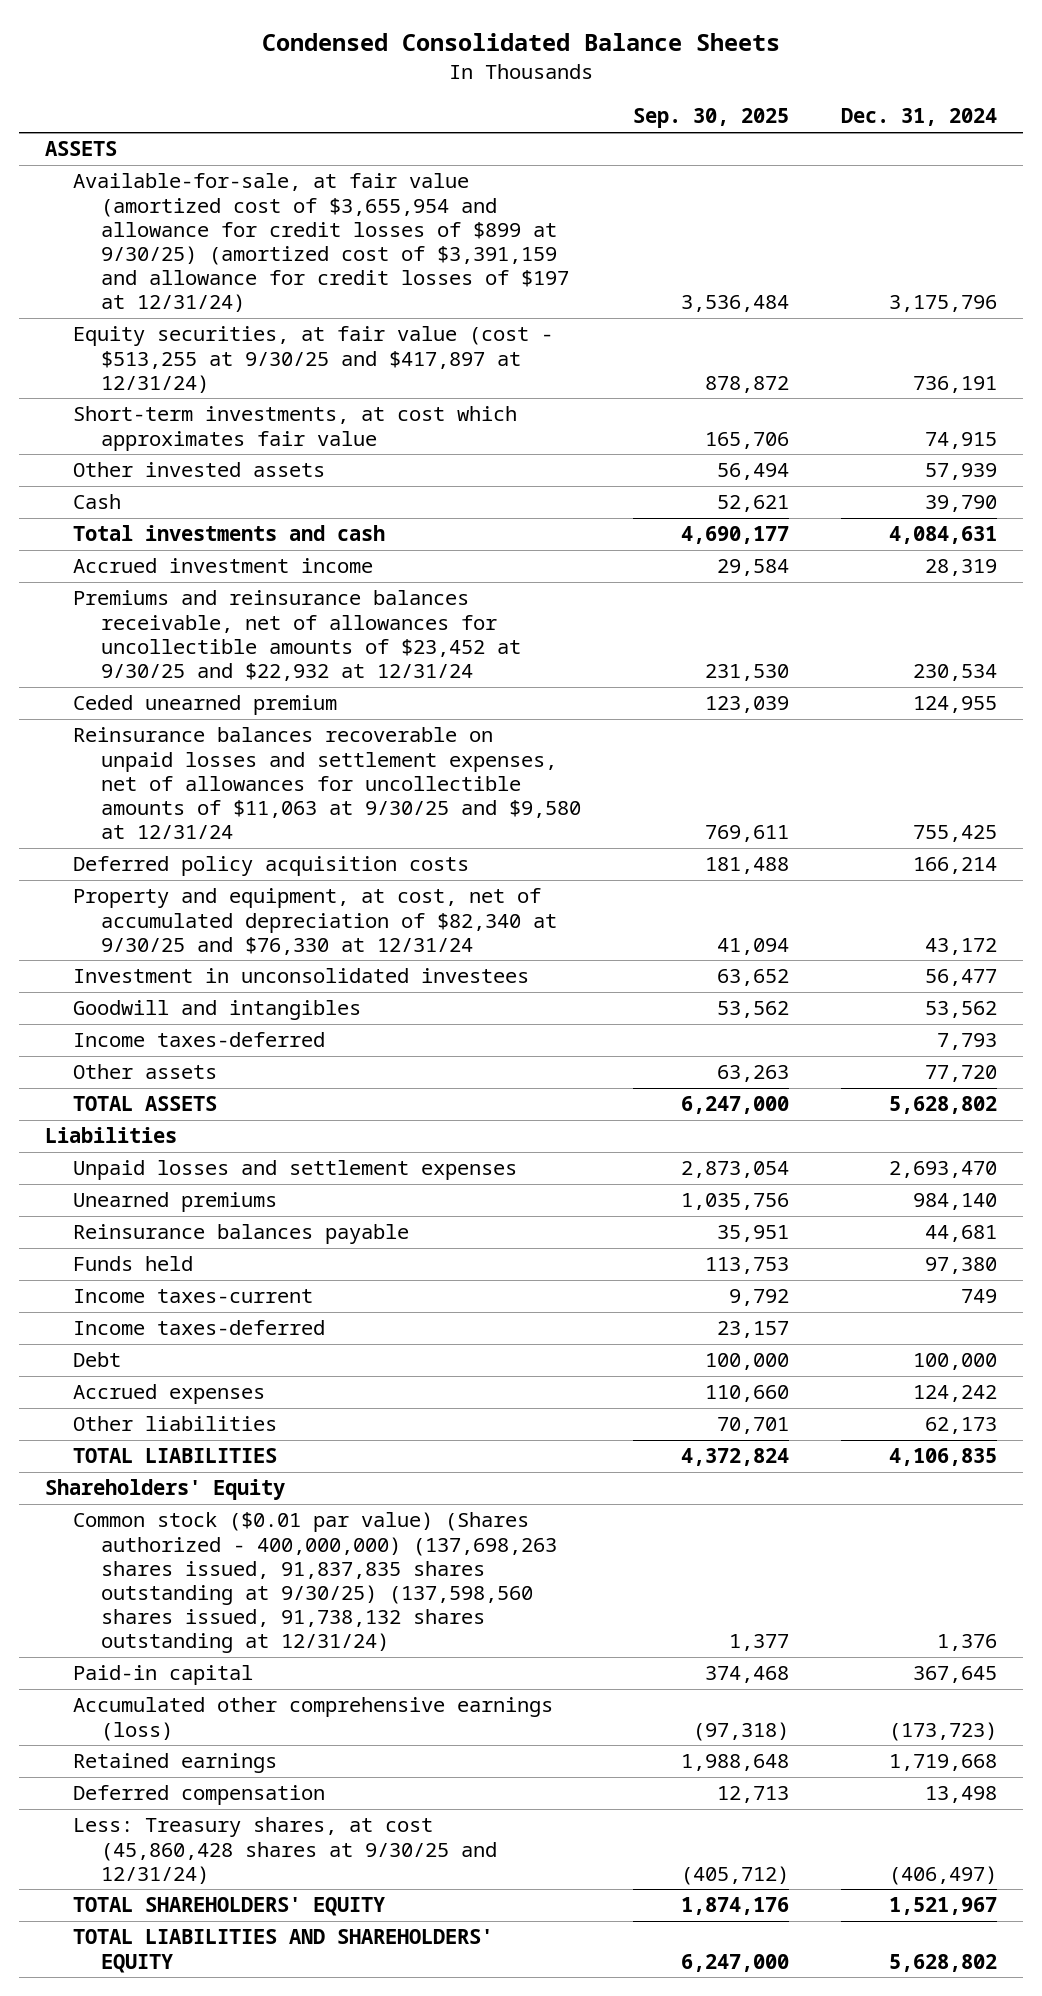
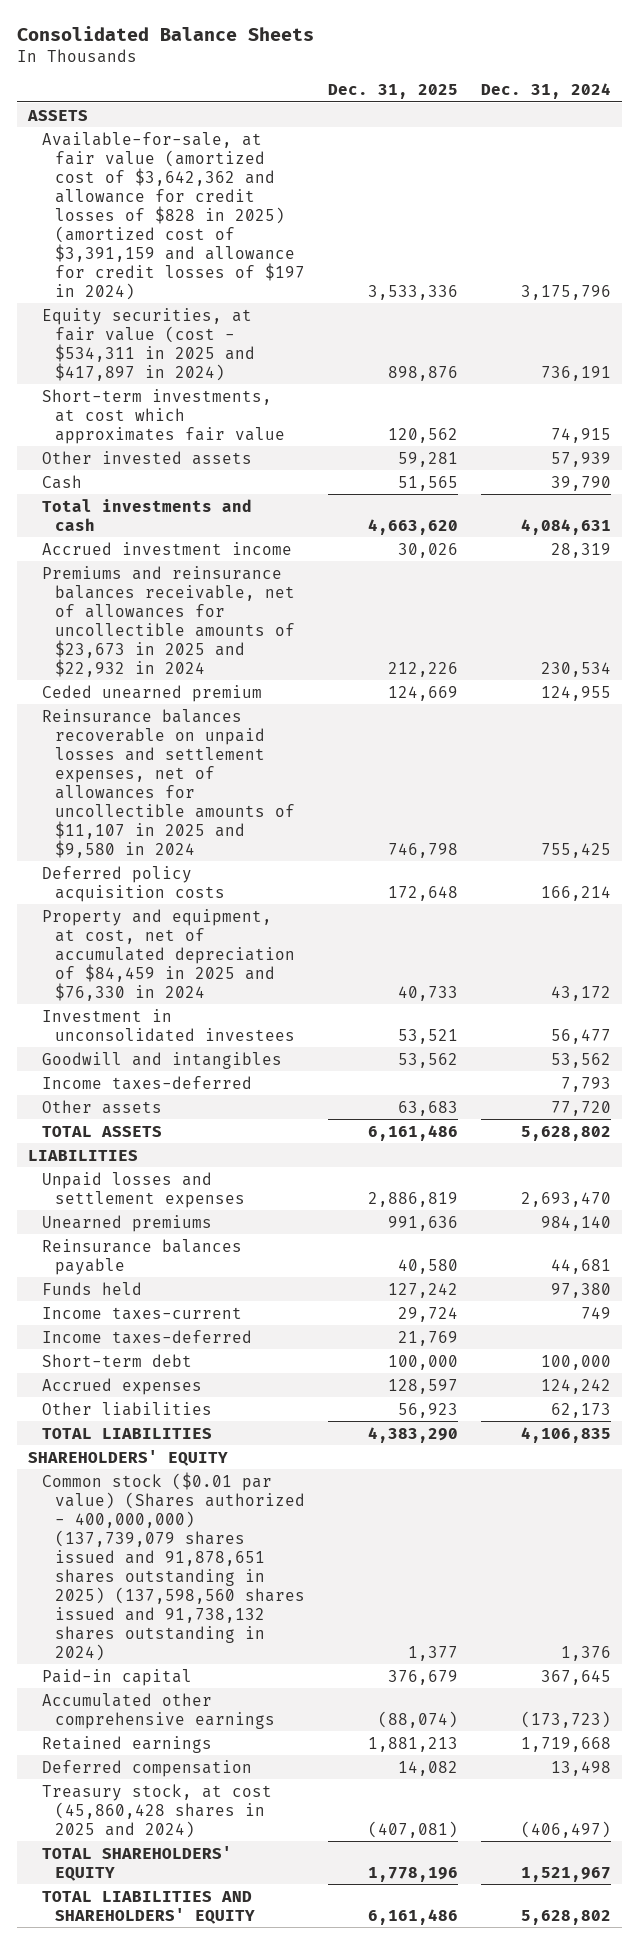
[262,33,781,52] Condensed Consolidated Balance Sheets -> [16,25,314,41] Consolidated Balance Sheets
[632,108,789,129] Sep. 30, 2025 -> none
none -> [327,83,458,99] Dec. 31, 2025
[73,173,570,313] Available-for-sale, at fair value (amortized cost of $3,655,954 and allowance for credit losses of $899 at 9/30/25) (amortized cost of $3,391,159 and allowance for credit losses of $197 at 12/31/24) -> [41,131,305,300] Available-for-sale, at fair value (amortized cost of $3,642,362 and allowance for credit losses of $828 in 2025) (amortized cost of $3,391,159 and allowance for credit losses of $197 in 2024)
[73,326,554,393] Equity securities, at fair value (cost - $513,255 at 9/30/25 and $417,897 at 12/31/24) -> [41,307,255,381] Equity securities, at fair value (cost - $534,311 in 2025 and $417,897 in 2024)
[73,590,522,682] Premiums and reinsurance balances receivable, net of allowances for uncollectible amounts of $23,452 at 9/30/25 and $22,932 at 12/31/24 -> [41,565,295,677] Premiums and reinsurance balances receivable, net of allowances for uncollectible amounts of $23,673 in 2025 and $22,932 in 2024
[73,727,582,840] Reinsurance balances recoverable on unpaid losses and settlement expenses, net of allowances for uncollectible amounts of $11,063 at 9/30/25 and $9,580 at 12/31/24 -> [41,708,295,858] Reinsurance balances recoverable on unpaid losses and settlement expenses, net of allowances for uncollectible amounts of $11,107 in 2025 and $9,580 in 2024
[73,888,558,955] Property and equipment, at cost, net of accumulated depreciation of $82,340 at 9/30/25 and $76,330 at 12/31/24 -> [41,908,295,1001] Property and equipment, at cost, net of accumulated depreciation of $84,459 in 2025 and $76,330 in 2024
[45,1127,178,1144] Liabilities -> [28,1149,139,1161] LIABILITIES
[73,1352,122,1368] Debt -> none
none -> [41,1353,192,1367] Short-term debt
[45,1479,286,1501] Shareholders' Equity -> [28,1449,229,1466] SHAREHOLDERS' EQUITY
[73,1512,558,1654] Common stock ($0.01 par value) (Shares authorized - 400,000,000) (137,698,263 shares issued, 91,837,835 shares outstanding at 9/30/25) (137,598,560 shares issued, 91,738,132 shares outstanding at 12/31/24) -> [41,1471,305,1661] Common stock ($0.01 par value) (Shares authorized - 400,000,000) (137,739,079 shares issued and 91,878,651 shares outstanding in 2025) (137,598,560 shares issued and 91,738,132 shares outstanding in 2024)
[73,1697,554,1741] Accumulated other comprehensive earnings (loss) -> [41,1692,275,1729] Accumulated other comprehensive earnings
[73,1817,498,1884] Less: Treasury shares, at cost (45,860,428 shares at 9/30/25 and 12/31/24) -> [41,1783,272,1838] Treasury stock, at cost (45,860,428 shares in 2025 and 2024)

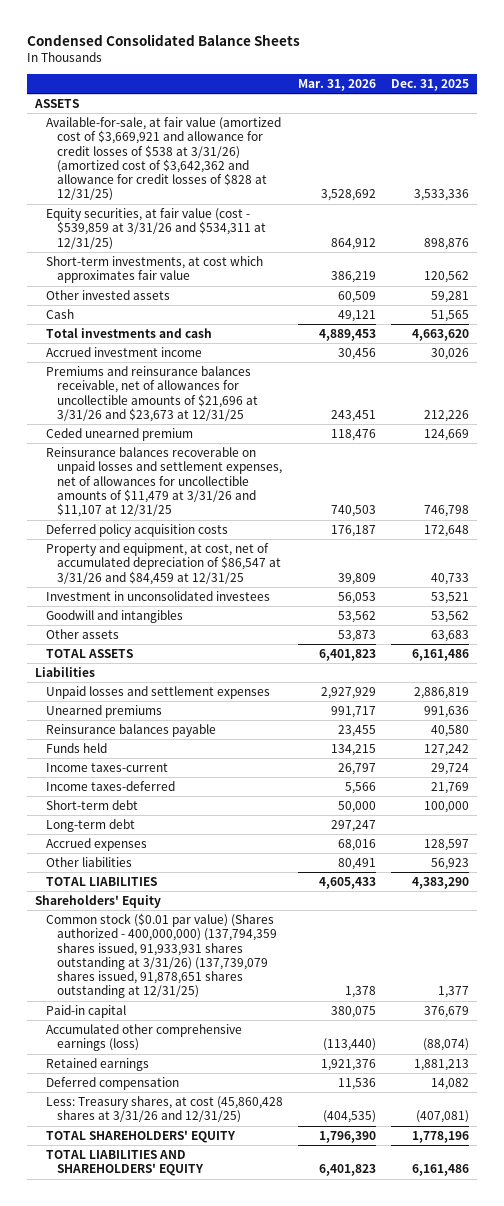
[16,25,314,41] Consolidated Balance Sheets -> [27,33,301,46] Condensed Consolidated Balance Sheets
[480,82,611,99] Dec. 31, 2024 -> none
none -> [297,78,376,91] Mar. 31, 2026
[41,131,305,300] Available-for-sale, at fair value (amortized cost of $3,642,362 and allowance for credit losses of $828 in 2025) (amortized cost of $3,391,159 and allowance for credit losses of $197 in 2024) -> [45,117,281,202] Available-for-sale, at fair value (amortized cost of $3,669,921 and allowance for credit losses of $538 at 3/31/26) (amortized cost of $3,642,362 and allowance for credit losses of $828 at 12/31/25)
[41,307,255,381] Equity securities, at fair value (cost - $534,311 in 2025 and $417,897 in 2024) -> [45,208,266,250] Equity securities, at fair value (cost - $539,859 at 3/31/26 and $534,311 at 12/31/25)
[41,565,295,677] Premiums and reinsurance balances receivable, net of allowances for uncollectible amounts of $23,673 in 2025 and $22,932 in 2024 -> [45,366,258,422] Premiums and reinsurance balances receivable, net of allowances for uncollectible amounts of $21,696 at 3/31/26 and $23,673 at 12/31/25
[41,708,295,858] Reinsurance balances recoverable on unpaid losses and settlement expenses, net of allowances for uncollectible amounts of $11,107 in 2025 and $9,580 in 2024 -> [45,447,282,518] Reinsurance balances recoverable on unpaid losses and settlement expenses, net of allowances for uncollectible amounts of $11,479 at 3/31/26 and $11,107 at 12/31/25
[41,908,295,1001] Property and equipment, at cost, net of accumulated depreciation of $84,459 in 2025 and $76,330 in 2024 -> [45,543,281,585] Property and equipment, at cost, net of accumulated depreciation of $86,547 at 3/31/26 and $84,459 at 12/31/25
[41,1075,252,1090] Income taxes-deferred -> none
[28,1149,139,1161] LIABILITIES -> [35,667,96,678] Liabilities
none -> [45,819,135,833] Long-term debt
[28,1449,229,1466] SHAREHOLDERS' EQUITY -> [35,895,162,909] Shareholders' Equity
[41,1471,305,1661] Common stock ($0.01 par value) (Shares authorized - 400,000,000) (137,739,079 shares issued and 91,878,651 shares outstanding in 2025) (137,598,560 shares issued and 91,738,132 shares outstanding in 2024) -> [45,913,277,999] Common stock ($0.01 par value) (Shares authorized - 400,000,000) (137,794,359 shares issued, 91,933,931 shares outstanding at 3/31/26) (137,739,079 shares issued, 91,878,651 shares outstanding at 12/31/25)
[41,1692,275,1729] Accumulated other comprehensive earnings -> [45,1024,242,1052] Accumulated other comprehensive earnings (loss)
[41,1783,272,1838] Treasury stock, at cost (45,860,428 shares in 2025 and 2024) -> [45,1096,283,1124] Less: Treasury shares, at cost (45,860,428 shares at 3/31/26 and 12/31/25)

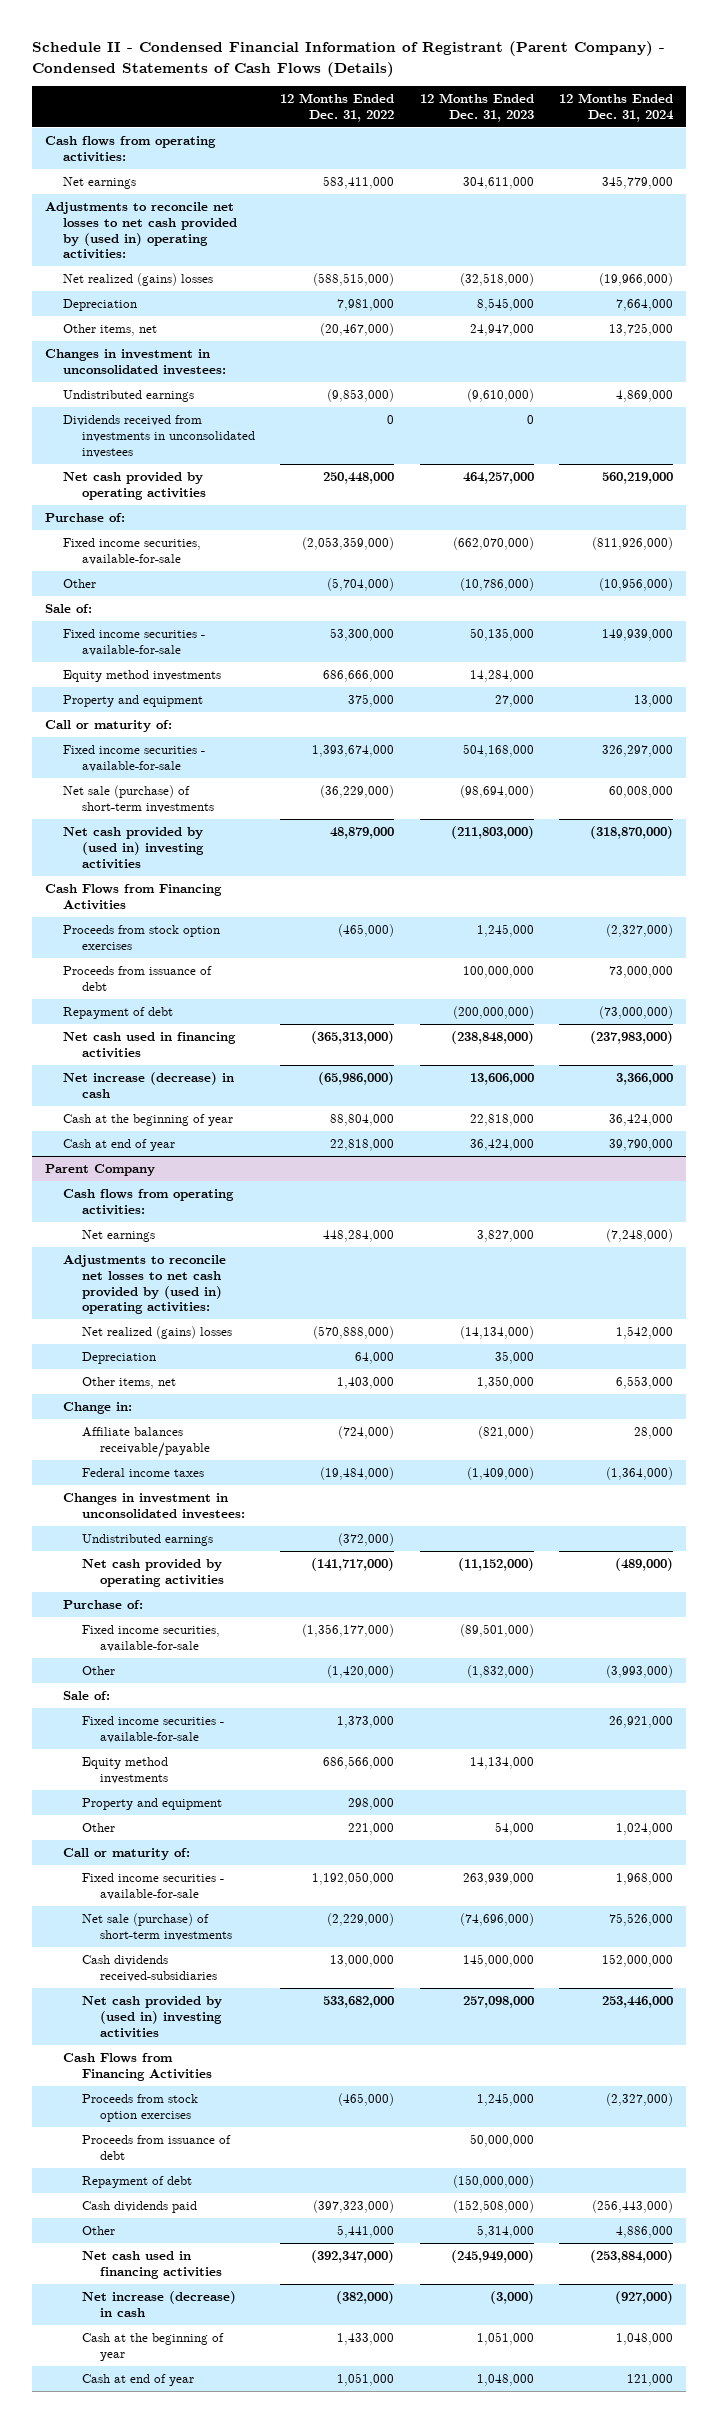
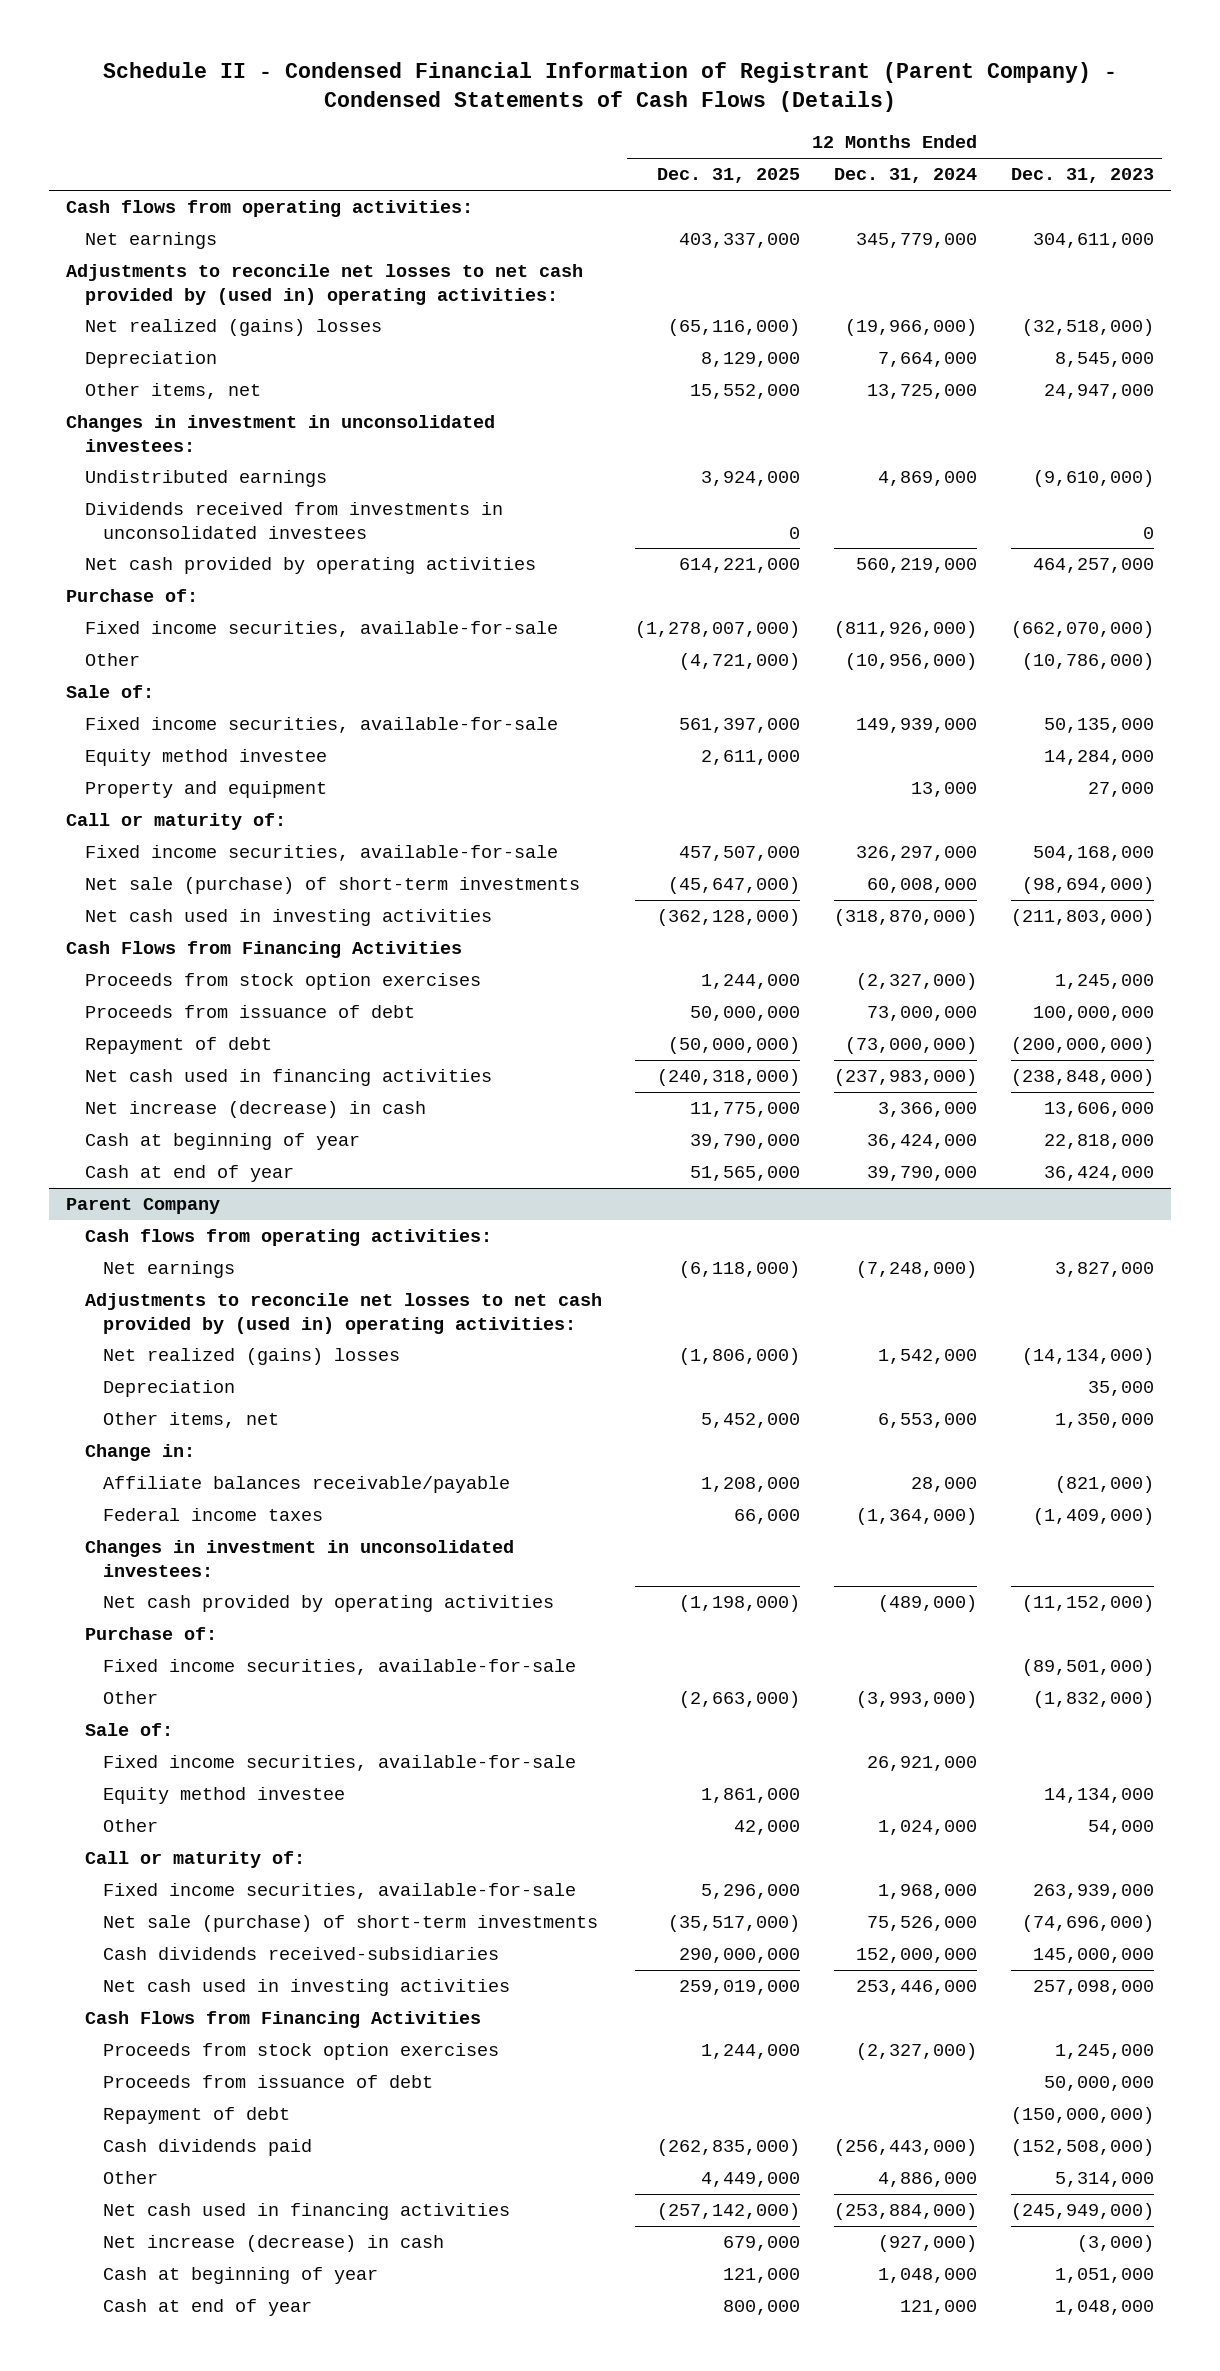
[280,92,395,122] 12 Months Ended Dec. 31, 2022 -> none
none -> [657,168,801,184] Dec. 31, 2025
[63,629,206,656] Fixed income securities - available-for-sale -> [84,717,558,734] Fixed income securities, available-for-sale
[63,670,222,683] Equity method investments -> [84,749,327,767] Equity method investee
[63,745,206,772] Fixed income securities - available-for-sale -> [84,845,558,862] Fixed income securities, available-for-sale
[63,827,204,869] Net cash provided by (used in) investing activities -> [84,909,492,927] Net cash used in investing activities
[63,1114,234,1127] Cash at the beginning of year -> [84,1133,360,1151] Cash at beginning of year
[81,1534,213,1547] Undistributed earnings -> none
[81,1798,222,1811] Property and equipment -> none
[81,1716,224,1743] Fixed income securities - available-for-sale -> [102,1755,576,1772] Fixed income securities, available-for-sale
[81,1757,169,1784] Equity method investments -> [102,1787,345,1805] Equity method investee
[81,1873,224,1900] Fixed income securities - available-for-sale -> [102,1883,576,1900] Fixed income securities, available-for-sale
[81,1996,223,2038] Net cash provided by (used in) investing activities -> [102,1979,510,1997] Net cash used in investing activities
[81,2333,224,2361] Cash at the beginning of year -> [102,2267,378,2285] Cash at beginning of year

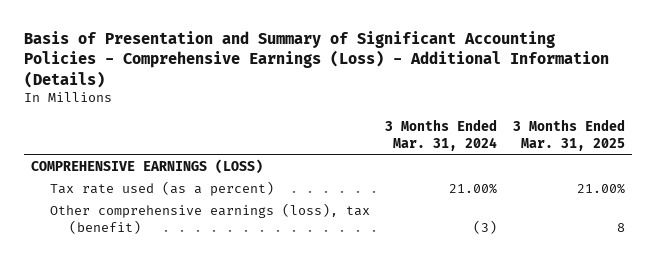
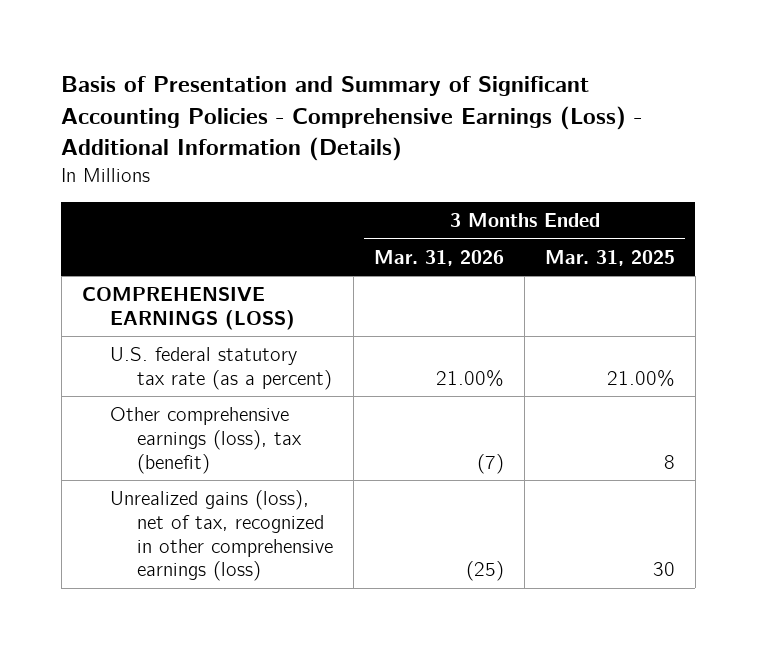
[385,118,498,151] 3 Months Ended Mar. 31, 2024 -> none
none -> [374,249,505,266] Mar. 31, 2026
[50,180,275,196] Tax rate used (as a percent) -> [109,347,333,390] U.S. federal statutory tax rate (as a percent)
none -> [109,490,334,582] Unrealized gains (loss), net of tax, recognized in other comprehensive earnings (loss)

